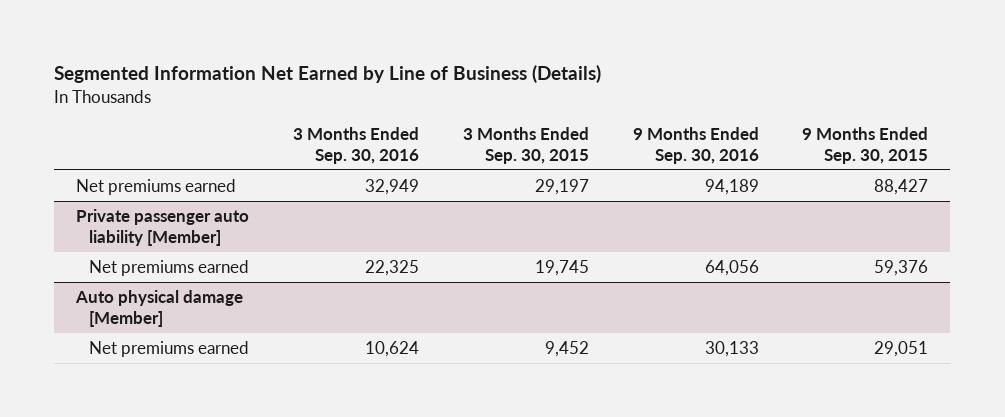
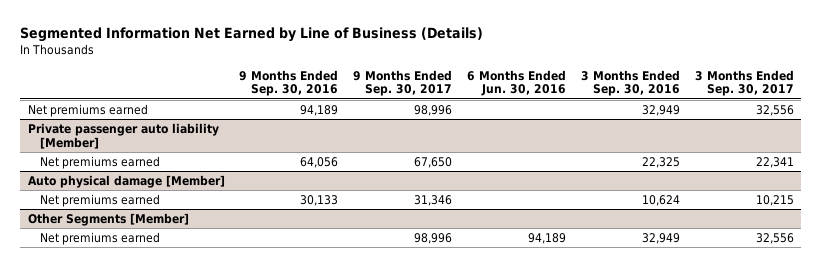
[462,127,589,165] 3 Months Ended Sep. 30, 2015 -> none
[802,127,929,165] 9 Months Ended Sep. 30, 2015 -> none
none -> [353,69,453,97] 9 Months Ended Sep. 30, 2017
none -> [467,69,567,97] 6 Months Ended Jun. 30, 2016
none -> [694,69,794,97] 3 Months Ended Sep. 30, 2017
none -> [27,212,189,226] Other Segments [Member]
none -> [39,231,160,245] Net premiums earned

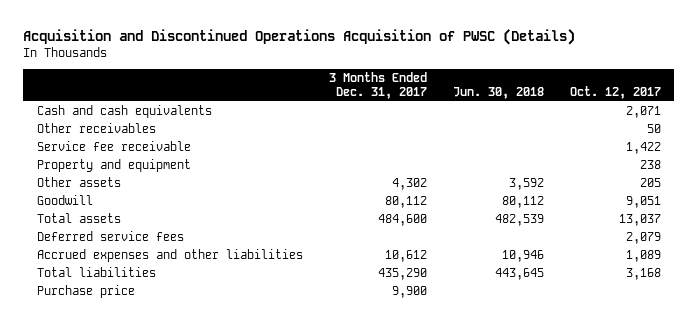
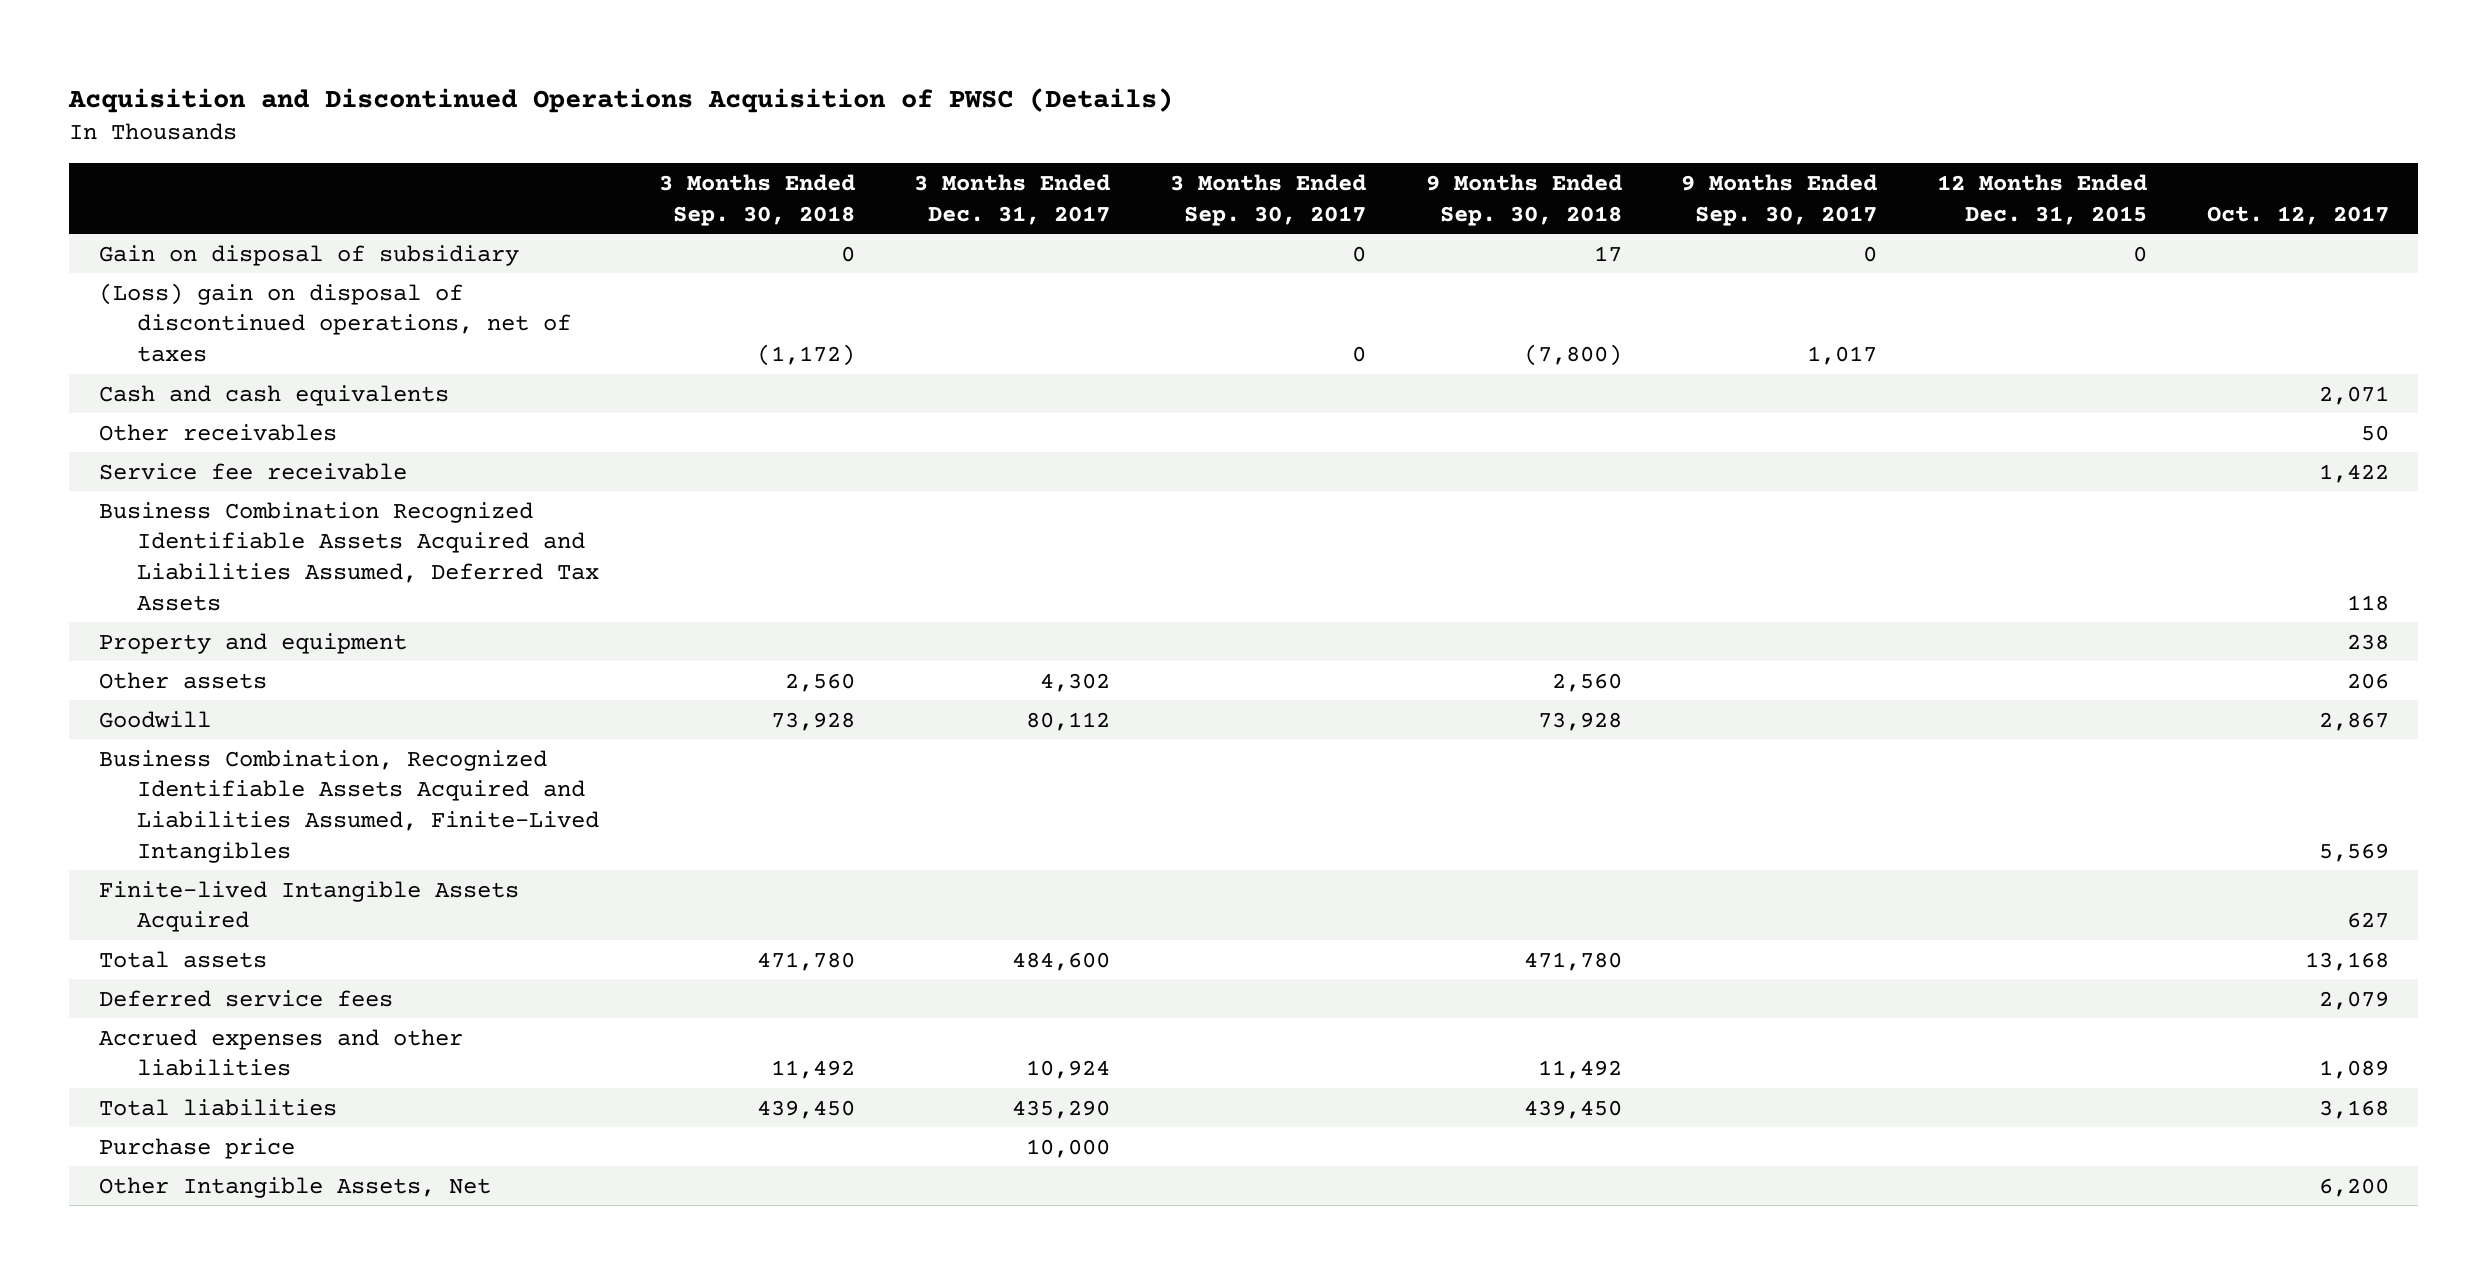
[452,87,544,100] Jun. 30, 2018 -> none
none -> [658,173,855,226] 3 Months Ended Sep. 30, 2018
none -> [1170,173,1367,226] 3 Months Ended Sep. 30, 2017
none -> [1425,173,1622,226] 9 Months Ended Sep. 30, 2018
none -> [1681,173,1878,226] 9 Months Ended Sep. 30, 2017
none -> [1936,173,2147,225] 12 Months Ended Dec. 31, 2015
none -> [99,244,520,266] Gain on disposal of subsidiary
none -> [99,282,572,363] (Loss) gain on disposal of discontinued operations, net of taxes
none -> [99,501,600,611] Business Combination Recognized Identifiable Assets Acquired and Liabilities Assumed, Deferred Tax Assets
[639,177,661,187] 205 -> [2346,672,2389,689] 206
[625,195,661,208] 9,051 -> [2318,711,2389,731] 2,867
none -> [99,749,600,863] Business Combination, Recognized Identifiable Assets Acquired and Liabilities Assumed, Finite-Lived Intangibles
none -> [99,880,520,933] Finite-lived Intangible Assets Acquired
[618,213,661,226] 13,037 -> [2304,951,2389,971] 13,168
[384,249,427,262] 10,612 -> [1026,1060,1111,1080] 10,924
[391,285,427,298] 9,900 -> [1026,1138,1111,1158] 10,000
none -> [99,1176,492,1198] Other Intangible Assets, Net

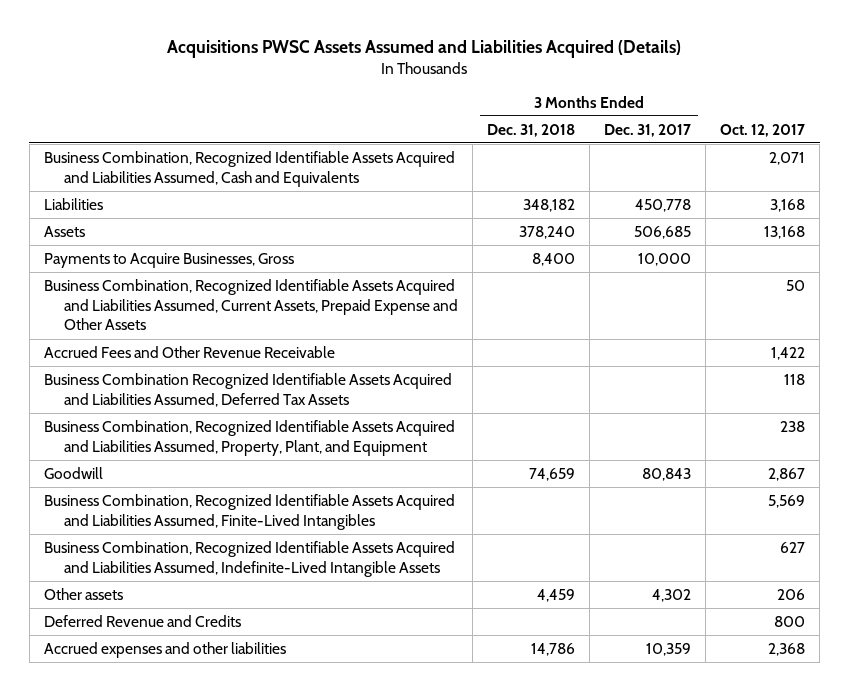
[68,87,1174,113] Acquisition and Discontinued Operations Acquisition of PWSC (Details) -> [167,39,682,58] Acquisitions PWSC Assets Assumed and Liabilities Acquired (Details)
[658,173,855,226] 3 Months Ended Sep. 30, 2018 -> none
[1170,173,1367,226] 3 Months Ended Sep. 30, 2017 -> none
[1425,173,1622,226] 9 Months Ended Sep. 30, 2018 -> none
[1681,173,1878,226] 9 Months Ended Sep. 30, 2017 -> none
[1936,173,2147,225] 12 Months Ended Dec. 31, 2015 -> none
none -> [486,123,575,137] Dec. 31, 2018
[99,244,520,266] Gain on disposal of subsidiary -> none
[99,282,572,363] (Loss) gain on disposal of discontinued operations, net of taxes -> none
[99,384,450,406] Cash and cash equivalents -> [43,150,455,187] Business Combination, Recognized Identifiable Assets Acquired and Liabilities Assumed, Cash and Equivalents
none -> [43,197,103,210] Liabilities
none -> [43,225,85,237] Assets
none -> [43,252,294,268] Payments to Acquire Businesses, Gross
[99,423,338,441] Other receivables -> [43,278,458,331] Business Combination, Recognized Identifiable Assets Acquired and Liabilities Assumed, Current Assets, Prepaid Expense and Other Assets
[99,462,408,480] Service fee receivable -> [43,345,335,358] Accrued Fees and Other Revenue Receivable
[99,632,408,654] Property and equipment -> [43,419,455,456] Business Combination, Recognized Identifiable Assets Acquired and Liabilities Assumed, Property, Plant, and Equipment
[1026,711,1111,731] 80,112 -> [642,467,692,481] 80,843
[99,950,268,968] Total assets -> none
[99,989,394,1007] Deferred service fees -> none
[99,1098,338,1116] Total liabilities -> none
[99,1137,296,1159] Purchase price -> none
[99,1176,492,1198] Other Intangible Assets, Net -> none
[99,880,520,933] Finite-lived Intangible Assets Acquired -> [43,540,455,577] Business Combination, Recognized Identifiable Assets Acquired and Liabilities Assumed, Indefinite-Lived Intangible Assets
[99,671,268,689] Other assets -> [43,587,123,600] Other assets
none -> [43,614,241,627] Deferred Revenue and Credits
[1026,1060,1111,1080] 10,924 -> [646,642,692,656] 10,359
[2318,1060,2389,1080] 1,089 -> [768,642,806,656] 2,368

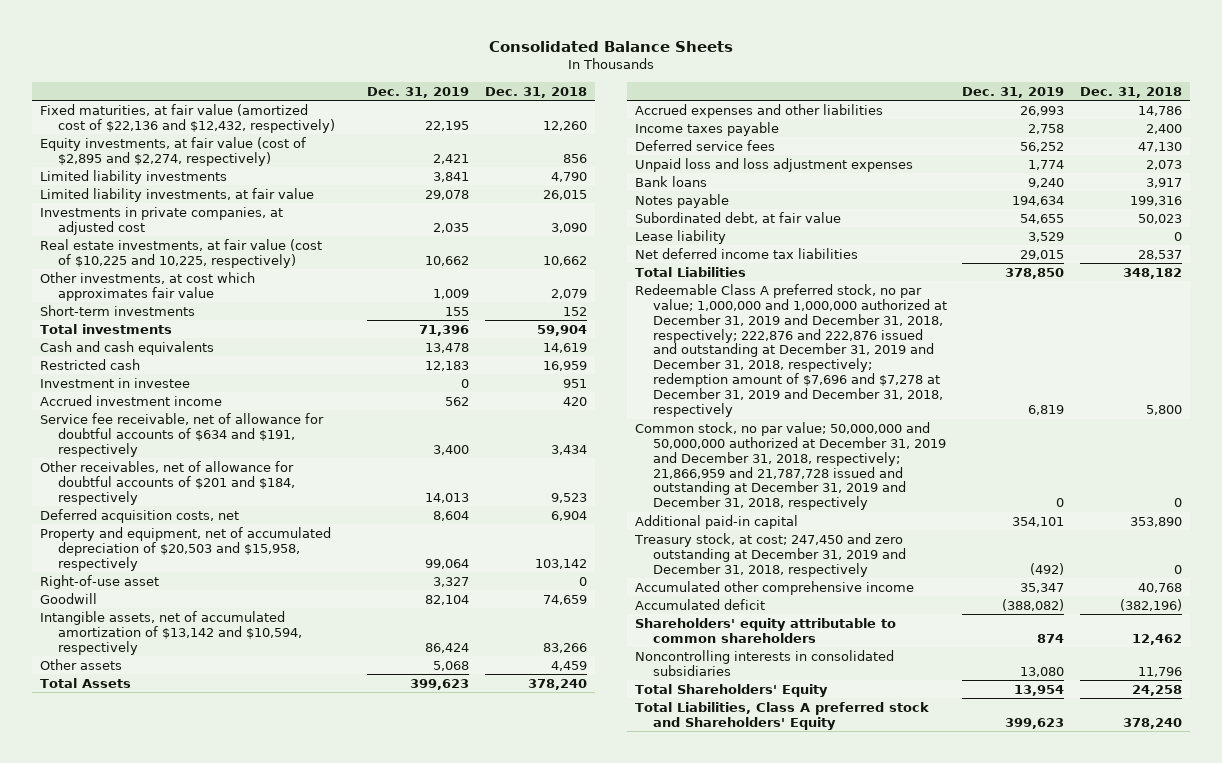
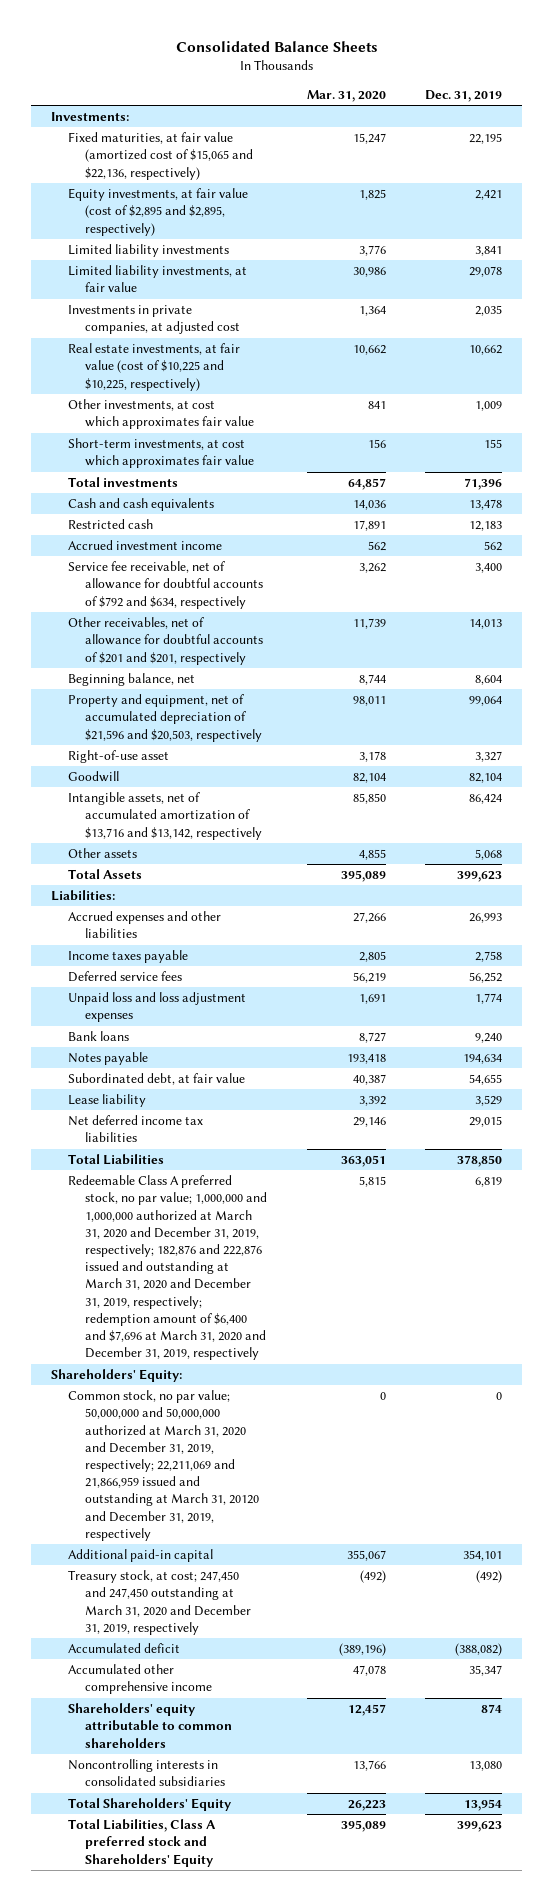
[484,86,587,98] Dec. 31, 2018 -> none
none -> [306,90,386,103] Mar. 31, 2020
none -> [50,112,129,122] Investments:
[39,103,335,133] Fixed maturities, at fair value (amortized cost of $22,136 and $12,432, respectively) -> [67,132,253,180] Fixed maturities, at fair value (amortized cost of $15,065 and $22,136, respectively)
[39,136,306,166] Equity investments, at fair value (cost of $2,895 and $2,274, respectively) -> [67,188,248,236] Equity investments, at fair value (cost of $2,895 and $2,895, respectively)
[39,238,322,268] Real estate investments, at fair value (cost of $10,225 and 10,225, respectively) -> [67,343,240,391] Real estate investments, at fair value (cost of $10,225 and $10,225, respectively)
[39,304,195,316] Short-term investments -> [67,438,254,469] Short-term investments, at cost which approximates fair value
[39,377,190,388] Investment in investee -> none
[39,412,324,457] Service fee receivable, net of allowance for doubtful accounts of $634 and $191, respectively -> [67,561,263,609] Service fee receivable, net of allowance for doubtful accounts of $792 and $634, respectively
[39,460,295,505] Other receivables, net of allowance for doubtful accounts of $201 and $184, respectively -> [67,617,263,665] Other receivables, net of allowance for doubtful accounts of $201 and $201, respectively
[39,508,239,523] Deferred acquisition costs, net -> [67,673,195,687] Beginning balance, net
[39,526,331,571] Property and equipment, net of accumulated depreciation of $20,503 and $15,958, respectively -> [67,694,262,742] Property and equipment, net of accumulated depreciation of $21,596 and $20,503, respectively
[39,610,302,655] Intangible assets, net of accumulated amortization of $13,142 and $10,594, respectively -> [67,792,262,840] Intangible assets, net of accumulated amortization of $13,716 and $13,142, respectively
none -> [50,890,115,902] Liabilities:
[634,283,947,418] Redeemable Class A preferred stock, no par value; 1,000,000 and 1,000,000 authorized at December 31, 2019 and December 31, 2018, respectively; 222,876 and 222,876 issued and outstanding at December 31, 2019 and December 31, 2018, respectively; redemption amount of $7,696 and $7,278 at December 31, 2019 and December 31, 2018, respectively -> [67,1175,267,1361] Redeemable Class A preferred stock, no par value; 1,000,000 and 1,000,000 authorized at March 31, 2020 and December 31, 2019, respectively; 182,876 and 222,876 issued and outstanding at March 31, 2020 and December 31, 2019, respectively; redemption amount of $6,400 and $7,696 at March 31, 2020 and December 31, 2019, respectively
none -> [50,1369,182,1383] Shareholders' Equity:
[634,421,946,511] Common stock, no par value; 50,000,000 and 50,000,000 authorized at December 31, 2019 and December 31, 2018, respectively; 21,866,959 and 21,787,728 issued and outstanding at December 31, 2019 and December 31, 2018, respectively -> [67,1390,259,1541] Common stock, no par value; 50,000,000 and 50,000,000 authorized at March 31, 2020 and December 31, 2019, respectively; 22,211,069 and 21,866,959 issued and outstanding at March 31, 20120 and December 31, 2019, respectively
[633,532,906,577] Treasury stock, at cost; 247,450 and zero outstanding at December 31, 2019 and December 31, 2018, respectively -> [67,1570,251,1635] Treasury stock, at cost; 247,450 and 247,450 outstanding at March 31, 2020 and December 31, 2019, respectively
[634,580,914,595] Accumulated other comprehensive income -> [67,1664,212,1695] Accumulated other comprehensive income

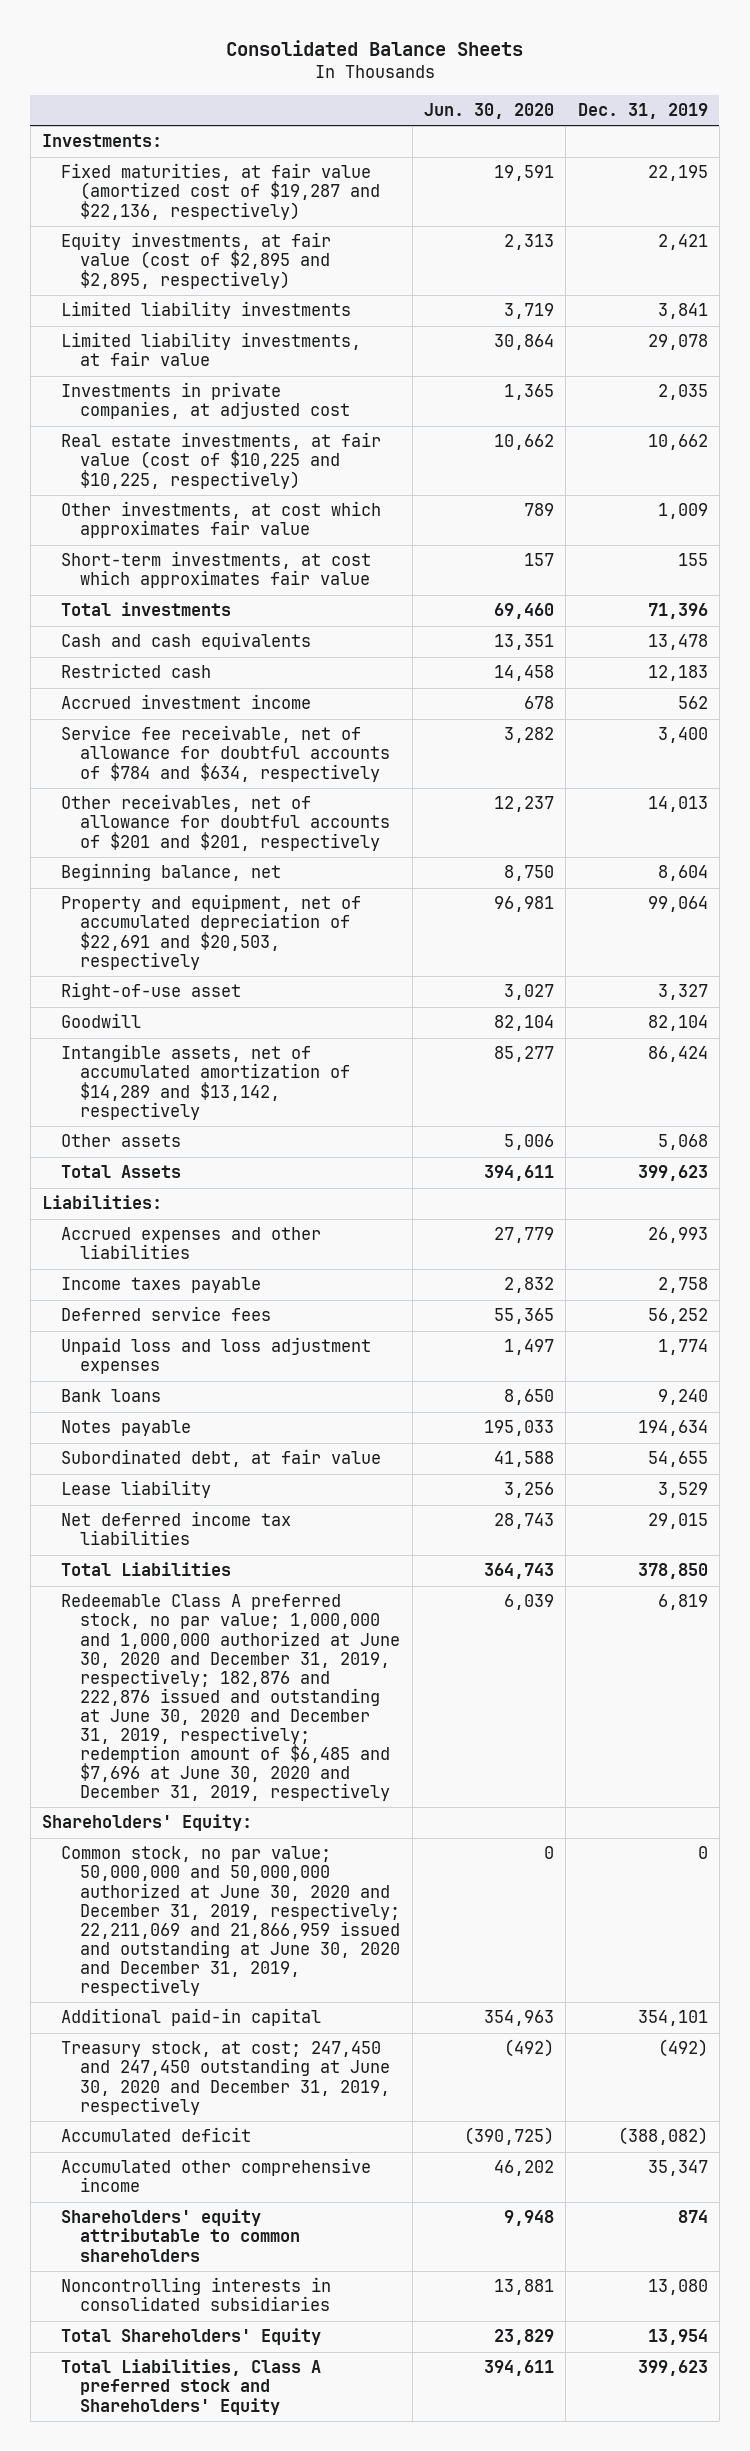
[306,90,386,103] Mar. 31, 2020 -> none
none -> [423,103,554,120] Jun. 30, 2020
[67,132,253,180] Fixed maturities, at fair value (amortized cost of $15,065 and $22,136, respectively) -> [61,163,381,220] Fixed maturities, at fair value (amortized cost of $19,287 and $22,136, respectively)
[67,561,263,609] Service fee receivable, net of allowance for doubtful accounts of $792 and $634, respectively -> [61,725,391,782] Service fee receivable, net of allowance for doubtful accounts of $784 and $634, respectively
[67,694,262,742] Property and equipment, net of accumulated depreciation of $21,596 and $20,503, respectively -> [61,894,362,970] Property and equipment, net of accumulated depreciation of $22,691 and $20,503, respectively
[67,792,262,840] Intangible assets, net of accumulated amortization of $13,716 and $13,142, respectively -> [61,1044,351,1120] Intangible assets, net of accumulated amortization of $14,289 and $13,142, respectively
[67,1175,267,1361] Redeemable Class A preferred stock, no par value; 1,000,000 and 1,000,000 authorized at March 31, 2020 and December 31, 2019, respectively; 182,876 and 222,876 issued and outstanding at March 31, 2020 and December 31, 2019, respectively; redemption amount of $6,400 and $7,696 at March 31, 2020 and December 31, 2019, respectively -> [61,1594,401,1802] Redeemable Class A preferred stock, no par value; 1,000,000 and 1,000,000 authorized at June 30, 2020 and December 31, 2019, respectively; 182,876 and 222,876 issued and outstanding at June 30, 2020 and December 31, 2019, respectively; redemption amount of $6,485 and $7,696 at June 30, 2020 and December 31, 2019, respectively
[67,1390,259,1541] Common stock, no par value; 50,000,000 and 50,000,000 authorized at March 31, 2020 and December 31, 2019, respectively; 22,211,069 and 21,866,959 issued and outstanding at March 31, 20120 and December 31, 2019, respectively -> [61,1846,401,1996] Common stock, no par value; 50,000,000 and 50,000,000 authorized at June 30, 2020 and December 31, 2019, respectively; 22,211,069 and 21,866,959 issued and outstanding at June 30, 2020 and December 31, 2019, respectively
[67,1570,251,1635] Treasury stock, at cost; 247,450 and 247,450 outstanding at March 31, 2020 and December 31, 2019, respectively -> [61,2041,391,2115] Treasury stock, at cost; 247,450 and 247,450 outstanding at June 30, 2020 and December 31, 2019, respectively

